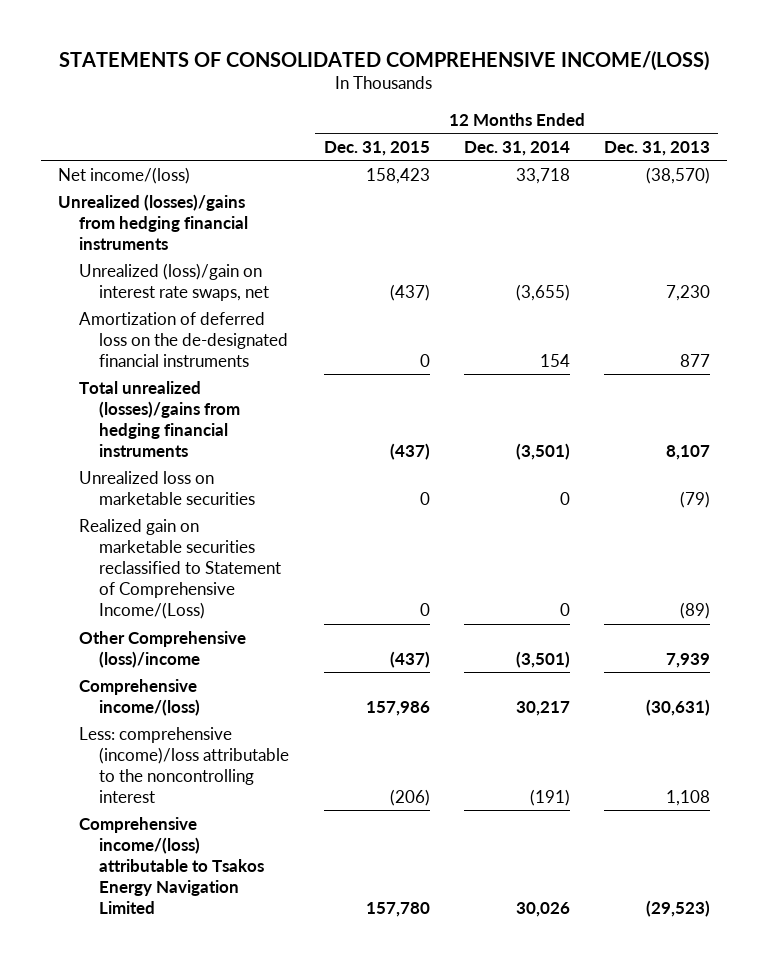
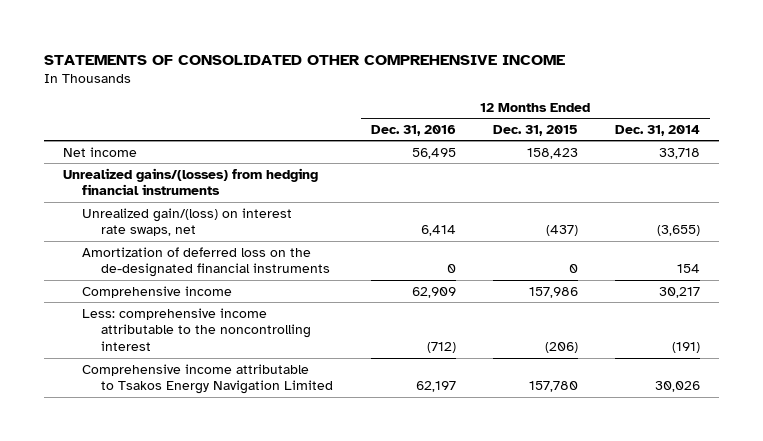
[58,50,709,71] STATEMENTS OF CONSOLIDATED COMPREHENSIVE INCOME/(LOSS) -> [43,54,565,65] STATEMENTS OF CONSOLIDATED OTHER COMPREHENSIVE INCOME
[603,140,710,156] Dec. 31, 2013 -> none
none -> [370,124,456,136] Dec. 31, 2016
[57,166,190,184] Net income/(loss) -> [62,146,137,157] Net income
[57,193,248,250] Unrealized (losses)/gains from hedging financial instruments -> [62,167,318,196] Unrealized gains/(losses) from hedging financial instruments
[78,262,270,301] Unrealized (loss)/gain on interest rate swaps, net -> [81,207,292,237] Unrealized gain/(loss) on interest rate swaps, net
[78,380,241,457] Total unrealized (losses)/gains from hedging financial instruments -> none
[78,470,256,505] Unrealized loss on marketable securities -> none
[78,518,282,620] Realized gain on marketable securities reclassified to Statement of Comprehensive Income/(Loss) -> none
[78,630,246,668] Other Comprehensive (loss)/income -> none
[78,678,201,716] Comprehensive income/(loss) -> [81,285,232,298] Comprehensive income
[78,726,290,803] Less: comprehensive (income)/loss attributable to the noncontrolling interest -> [81,307,312,352] Less: comprehensive income attributable to the noncontrolling interest
[78,816,265,915] Comprehensive income/(loss) attributable to Tsakos Energy Navigation Limited -> [81,363,334,395] Comprehensive income attributable to Tsakos Energy Navigation Limited

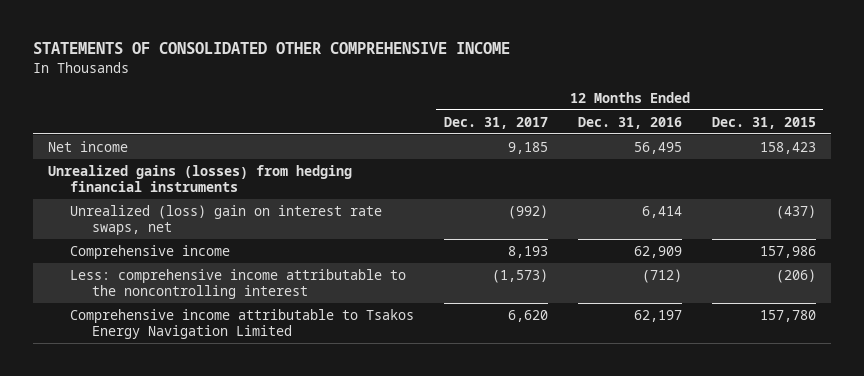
[615,124,701,136] Dec. 31, 2014 -> none
none -> [443,116,548,129] Dec. 31, 2017
[81,246,331,278] Amortization of deferred loss on the de-designated financial instruments -> none
[62,167,318,196] Unrealized gains/(losses) from hedging financial instruments -> [47,164,352,192] Unrealized gains (losses) from hedging financial instruments
[81,207,292,237] Unrealized gain/(loss) on interest rate swaps, net -> [69,204,382,235] Unrealized (loss) gain on interest rate swaps, net

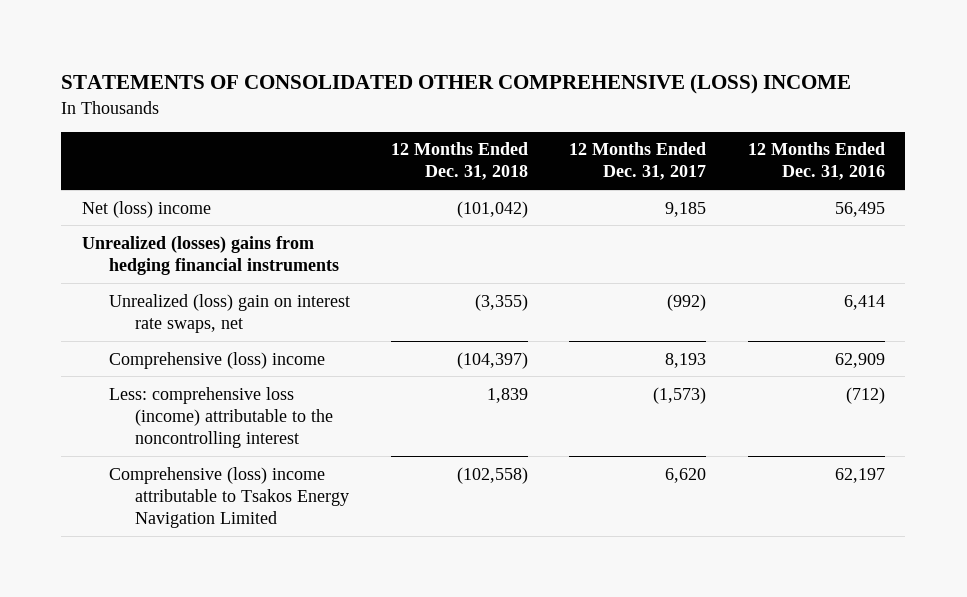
[32,42,510,55] STATEMENTS OF CONSOLIDATED OTHER COMPREHENSIVE INCOME -> [61,74,852,95] STATEMENTS OF CONSOLIDATED OTHER COMPREHENSIVE (LOSS) INCOME
[711,116,816,129] Dec. 31, 2015 -> none
none -> [390,142,528,181] 12 Months Ended Dec. 31, 2018
[47,140,128,152] Net income -> [81,200,211,218] Net (loss) income
[47,164,352,192] Unrealized gains (losses) from hedging financial instruments -> [81,235,339,275] Unrealized (losses) gains from hedging financial instruments
[69,244,230,259] Comprehensive income -> [108,351,325,369] Comprehensive (loss) income
[69,268,406,299] Less: comprehensive income attributable to the noncontrolling interest -> [108,386,334,448] Less: comprehensive loss (income) attributable to the noncontrolling interest
[69,308,414,339] Comprehensive income attributable to Tsakos Energy Navigation Limited -> [108,466,350,528] Comprehensive (loss) income attributable to Tsakos Energy Navigation Limited

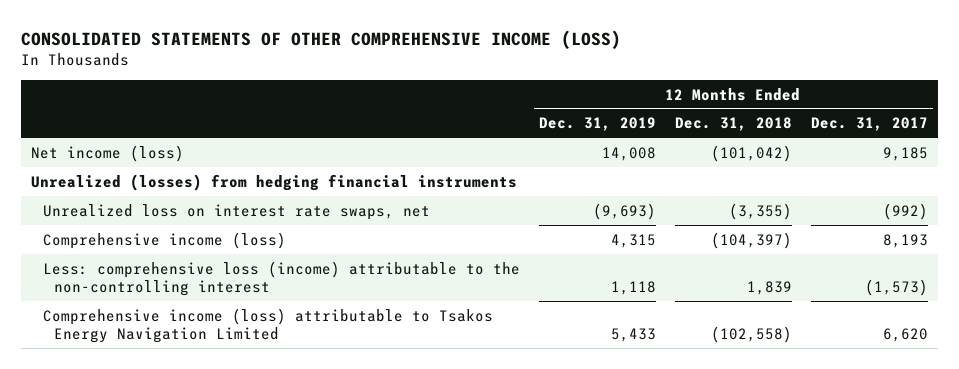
[61,74,852,95] STATEMENTS OF CONSOLIDATED OTHER COMPREHENSIVE (LOSS) INCOME -> [21,29,622,49] CONSOLIDATED STATEMENTS OF OTHER COMPREHENSIVE INCOME (LOSS)
[747,142,885,181] 12 Months Ended Dec. 31, 2016 -> none
none -> [538,117,656,132] Dec. 31, 2019
[81,200,211,218] Net (loss) income -> [30,144,184,162] Net income (loss)
[81,235,339,275] Unrealized (losses) gains from hedging financial instruments -> [30,173,517,191] Unrealized (losses) from hedging financial instruments
[108,293,350,333] Unrealized (loss) gain on interest rate swaps, net -> [42,203,430,220] Unrealized loss on interest rate swaps, net
[108,351,325,369] Comprehensive (loss) income -> [42,231,286,249] Comprehensive income (loss)
[108,386,334,448] Less: comprehensive loss (income) attributable to the noncontrolling interest -> [42,260,520,296] Less: comprehensive loss (income) attributable to the non-controlling interest
[108,466,350,528] Comprehensive (loss) income attributable to Tsakos Energy Navigation Limited -> [42,307,493,343] Comprehensive income (loss) attributable to Tsakos Energy Navigation Limited

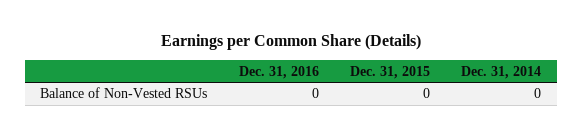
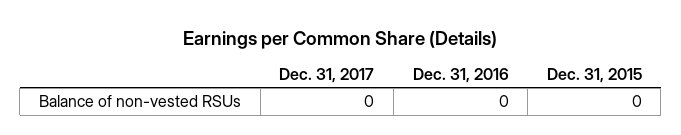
[460,65,541,79] Dec. 31, 2014 -> none
none -> [279,68,375,84] Dec. 31, 2017
[40,87,208,99] Balance of Non-Vested RSUs -> [38,95,241,108] Balance of non-vested RSUs

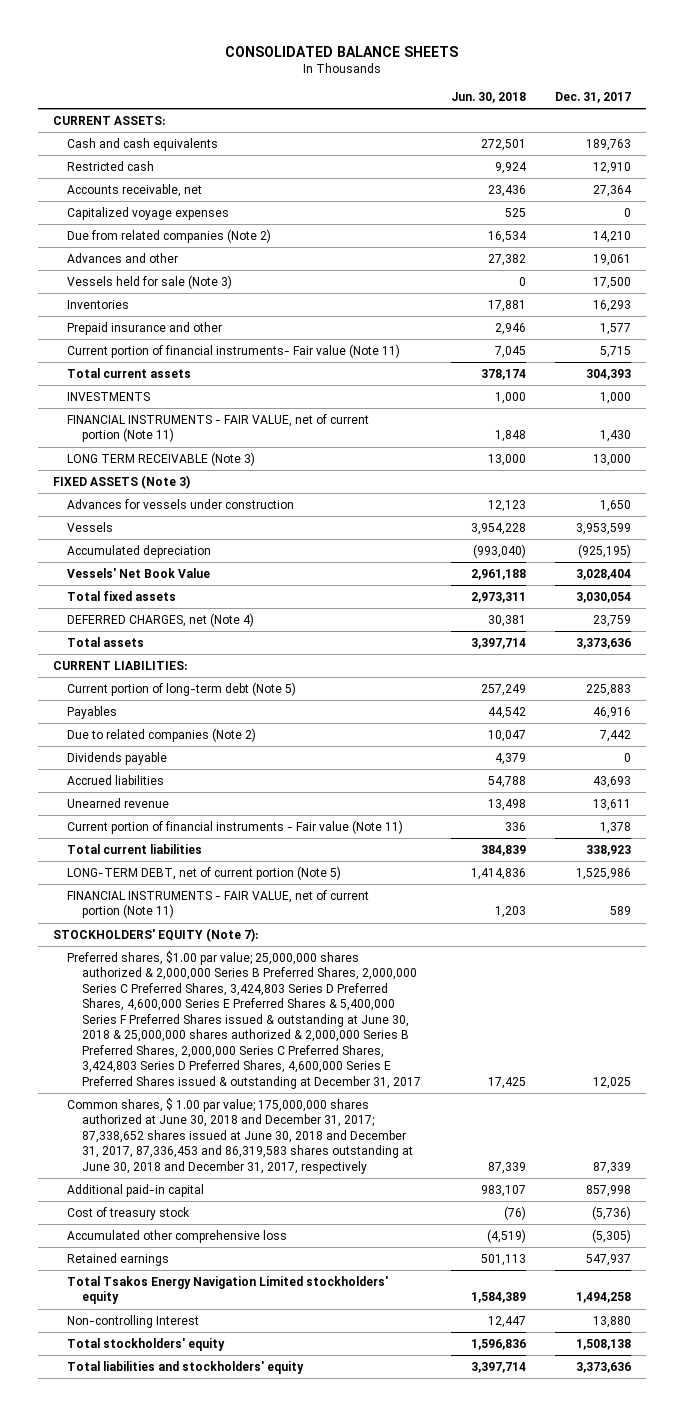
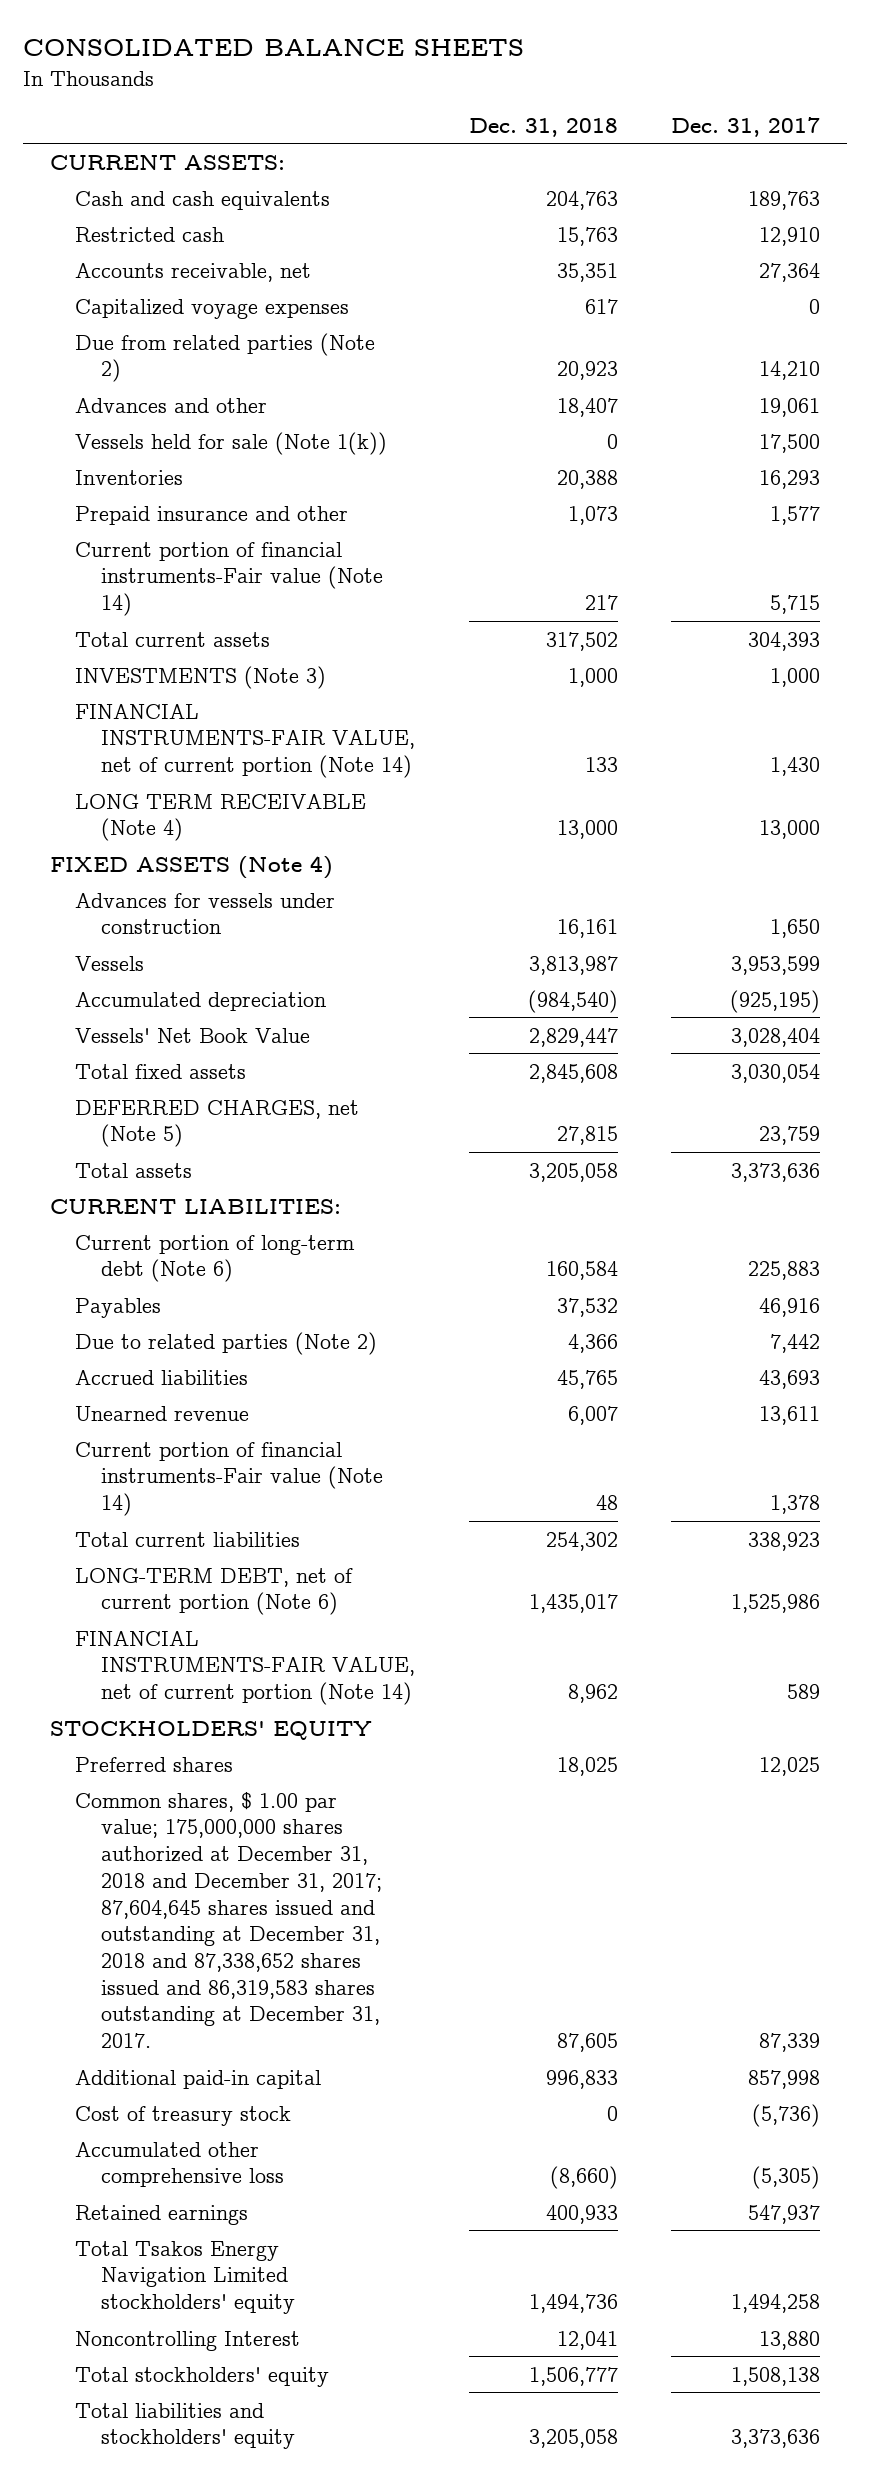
[450,91,526,103] Jun. 30, 2018 -> none
none -> [468,117,618,137] Dec. 31, 2018
[67,229,272,244] Due from related companies (Note 2) -> [75,332,376,383] Due from related parties (Note 2)
[67,275,233,290] Vessels held for sale (Note 3) -> [75,431,388,455] Vessels held for sale (Note 1(k))
[67,344,401,359] Current portion of financial instruments- Fair value (Note 11) -> [75,541,383,617] Current portion of financial instruments-Fair value (Note 14)
[67,392,151,402] INVESTMENTS -> [75,665,327,689] INVESTMENTS (Note 3)
[67,414,370,443] FINANCIAL INSTRUMENTS - FAIR VALUE, net of current portion (Note 11) -> [75,703,415,779] FINANCIAL INSTRUMENTS-FAIR VALUE, net of current portion (Note 14)
[67,452,256,467] LONG TERM RECEIVABLE (Note 3) -> [75,793,367,842] LONG TERM RECEIVABLE (Note 4)
[52,475,190,490] FIXED ASSETS (Note 3) -> [49,855,333,879] FIXED ASSETS (Note 4)
[67,613,255,628] DEFERRED CHARGES, net (Note 4) -> [75,1099,360,1148] DEFERRED CHARGES, net (Note 5)
[67,682,297,697] Current portion of long-term debt (Note 5) -> [75,1234,356,1283] Current portion of long-term debt (Note 6)
[67,752,168,766] Dividends payable -> none
[67,728,257,743] Due to related companies (Note 2) -> [75,1331,378,1355] Due to related parties (Note 2)
[67,820,404,835] Current portion of financial instruments - Fair value (Note 11) -> [75,1441,383,1517] Current portion of financial instruments-Fair value (Note 14)
[67,866,342,881] LONG-TERM DEBT, net of current portion (Note 5) -> [75,1567,354,1616] LONG-TERM DEBT, net of current portion (Note 6)
[67,890,370,919] FINANCIAL INSTRUMENTS - FAIR VALUE, net of current portion (Note 11) -> [75,1630,415,1706] FINANCIAL INSTRUMENTS-FAIR VALUE, net of current portion (Note 14)
[52,928,258,943] STOCKHOLDERS' EQUITY (Note 7): -> [49,1720,372,1740] STOCKHOLDERS' EQUITY
[67,951,422,1089] Preferred shares, $1.00 par value; 25,000,000 shares authorized & 2,000,000 Series B Preferred Shares, 2,000,000 Series C Preferred Shares, 3,424,803 Series D Preferred Shares, 4,600,000 Series E Preferred Shares & 5,400,000 Series F Preferred Shares issued & outstanding at June 30, 2018 & 25,000,000 shares authorized & 2,000,000 Series B Preferred Shares, 2,000,000 Series C Preferred Shares, 3,424,803 Series D Preferred Shares, 4,600,000 Series E Preferred Shares issued & outstanding at December 31, 2017 -> [75,1756,234,1772] Preferred shares
[67,1098,414,1174] Common shares, $ 1.00 par value; 175,000,000 shares authorized at June 30, 2018 and December 31, 2017; 87,338,652 shares issued at June 30, 2018 and December 31, 2017, 87,336,453 and 86,319,583 shares outstanding at June 30, 2018 and December 31, 2017, respectively -> [75,1791,382,2049] Common shares, $ 1.00 par value; 175,000,000 shares authorized at December 31, 2018 and December 31, 2017; 87,604,645 shares issued and outstanding at December 31, 2018 and 87,338,652 shares issued and 86,319,583 shares outstanding at December 31, 2017.
[67,1315,200,1329] Non-controlling Interest -> [75,2330,301,2351] Noncontrolling Interest

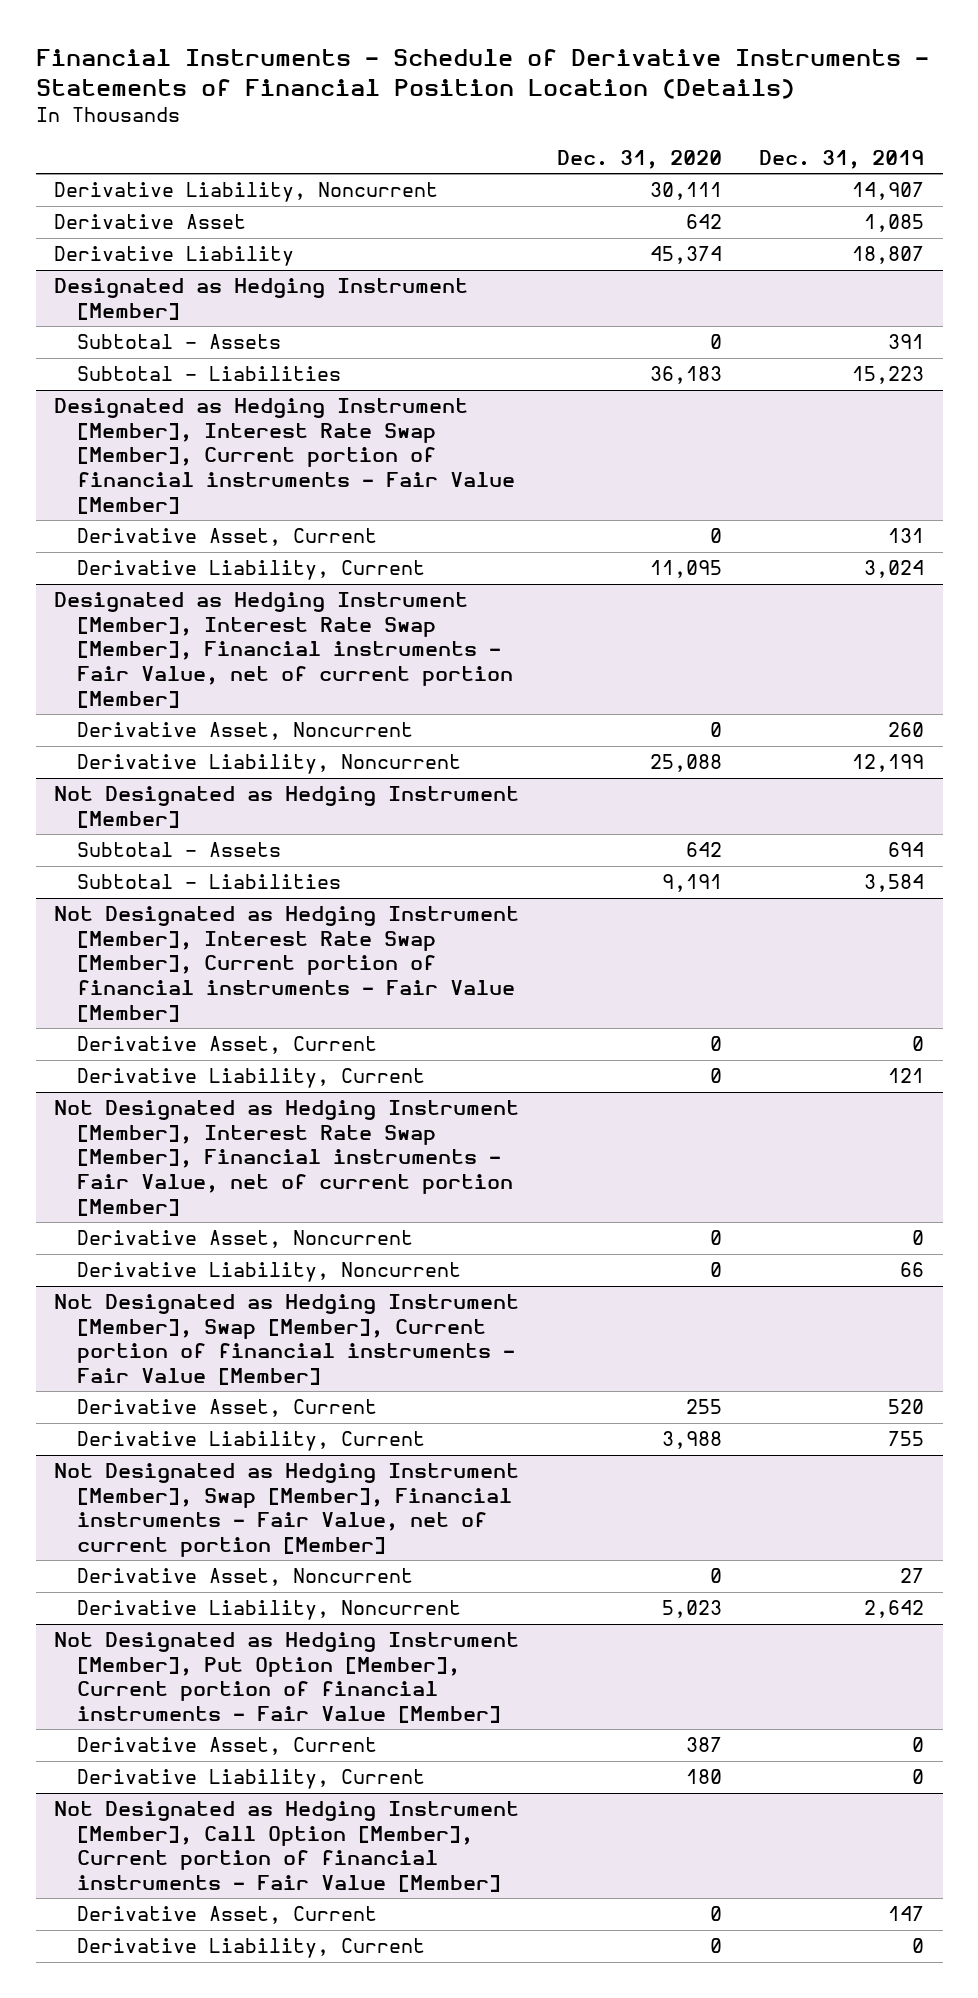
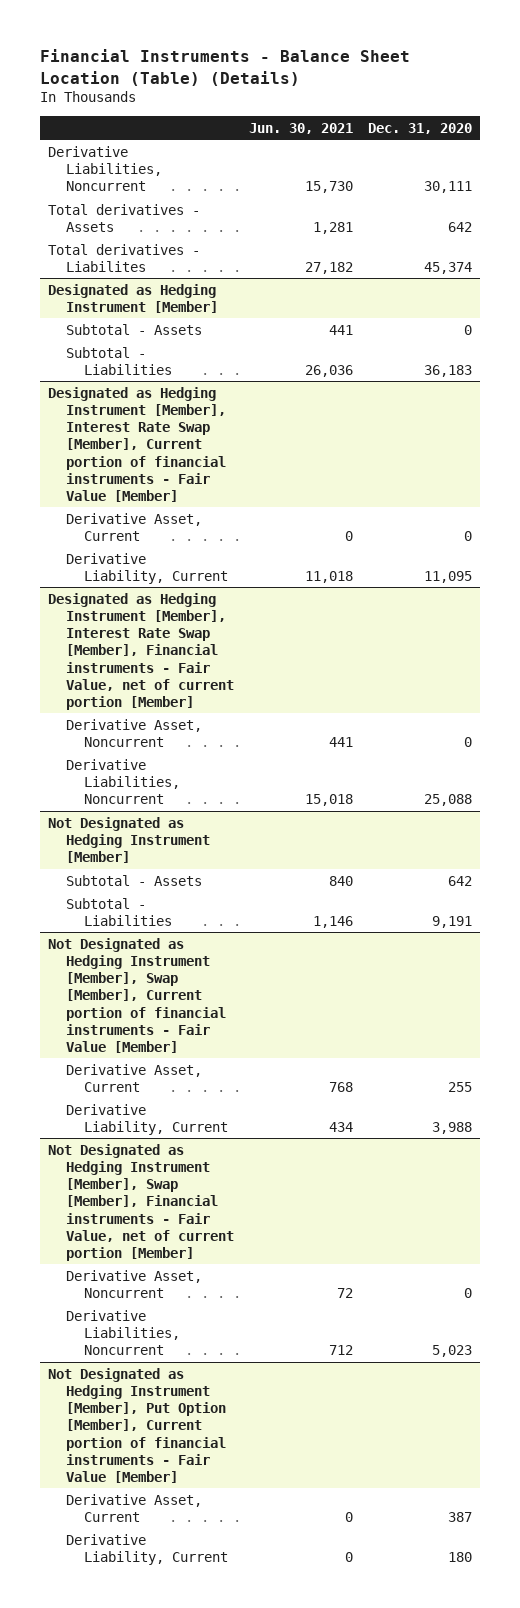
[35,48,929,99] Financial Instruments - Schedule of Derivative Instruments - Statements of Financial Position Location (Details) -> [40,49,411,86] Financial Instruments - Balance Sheet Location (Table) (Details)
[759,149,925,169] Dec. 31, 2019 -> none
none -> [249,122,354,134] Jun. 30, 2021
[54,182,439,203] Derivative Liability, Noncurrent -> [48,145,162,192] Derivative Liabilities, Noncurrent
[54,214,247,230] Derivative Asset -> [48,203,201,232] Total derivatives - Assets
[54,246,295,267] Derivative Liability -> [48,243,201,272] Total derivatives - Liabilites
[77,754,462,775] Derivative Liability, Noncurrent -> [65,758,180,805] Derivative Liabilities, Noncurrent
[54,906,520,1022] Not Designated as Hedging Instrument [Member], Interest Rate Swap [Member], Current portion of financial instruments - Fair Value [Member] -> none
[77,1036,378,1055] Derivative Asset, Current -> none
[77,1068,426,1089] Derivative Liability, Current -> none
[54,1100,520,1216] Not Designated as Hedging Instrument [Member], Interest Rate Swap [Member], Financial instruments - Fair Value, net of current portion [Member] -> none
[77,1230,414,1249] Derivative Asset, Noncurrent -> none
[77,1262,462,1283] Derivative Liability, Noncurrent -> none
[77,1600,462,1621] Derivative Liability, Noncurrent -> [65,1309,180,1356] Derivative Liabilities, Noncurrent
[54,1801,520,1892] Not Designated as Hedging Instrument [Member], Call Option [Member], Current portion of financial instruments - Fair Value [Member] -> none
[77,1906,378,1925] Derivative Asset, Current -> none
[77,1938,426,1959] Derivative Liability, Current -> none

